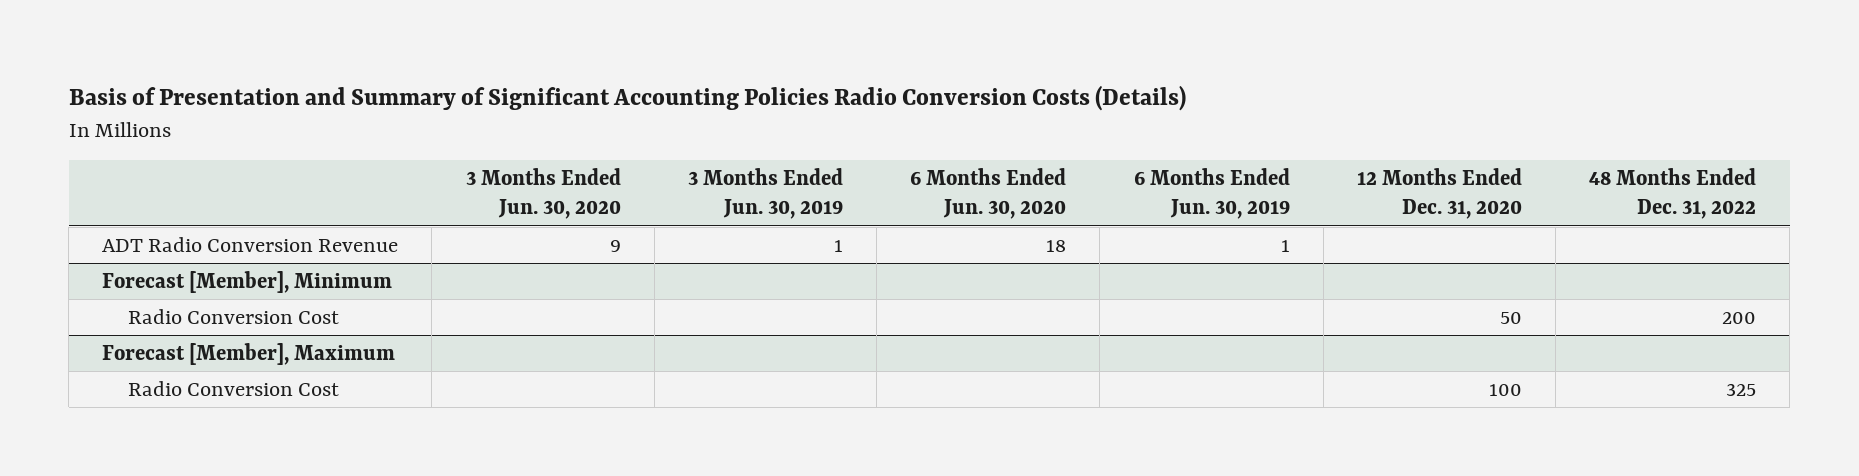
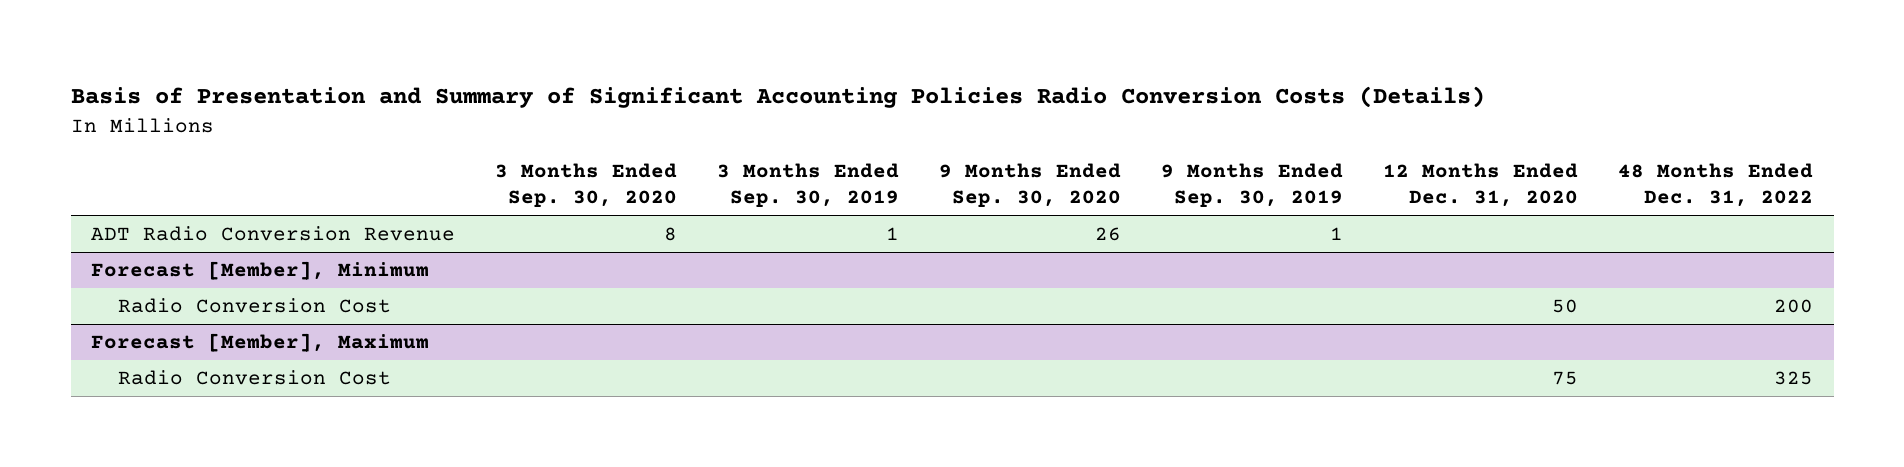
[465,167,621,220] 3 Months Ended Jun. 30, 2020 -> none
[687,167,843,220] 3 Months Ended Jun. 30, 2019 -> none
[910,167,1067,220] 6 Months Ended Jun. 30, 2020 -> none
[1133,167,1290,220] 6 Months Ended Jun. 30, 2019 -> none
none -> [495,163,678,207] 3 Months Ended Sep. 30, 2020
none -> [717,163,900,207] 3 Months Ended Sep. 30, 2019
none -> [939,163,1122,207] 9 Months Ended Sep. 30, 2020
none -> [1161,163,1344,207] 9 Months Ended Sep. 30, 2019
[1488,383,1522,396] 100 -> [1552,371,1579,386] 75

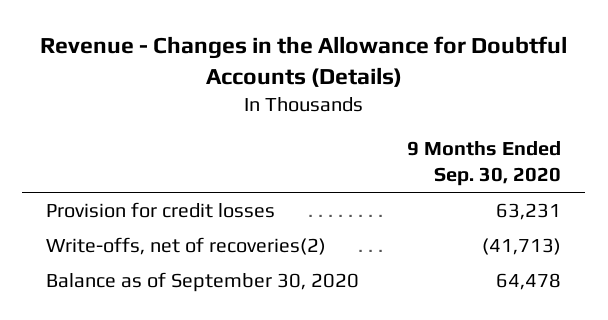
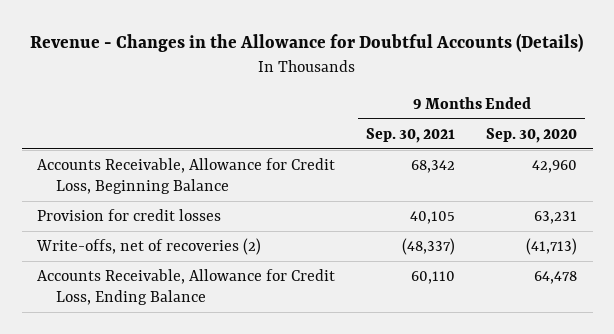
none -> [366,127,456,143] Sep. 30, 2021
none -> [37,157,336,195] Accounts Receivable, Allowance for Credit Loss, Beginning Balance
[46,237,327,256] Write-offs, net of recoveries(2) -> [36,237,262,255] Write-offs, net of recoveries (2)
[46,272,360,293] Balance as of September 30, 2020 -> [37,268,336,306] Accounts Receivable, Allowance for Credit Loss, Ending Balance

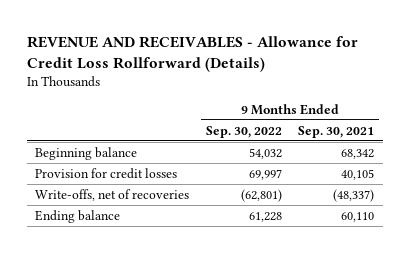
[30,33,584,53] Revenue - Changes in the Allowance for Doubtful Accounts (Details) -> [26,36,358,72] REVENUE AND RECEIVABLES - Allowance for Credit Loss Rollforward (Details)
[486,127,578,143] Sep. 30, 2020 -> none
none -> [205,125,282,138] Sep. 30, 2022
[37,157,336,195] Accounts Receivable, Allowance for Credit Loss, Beginning Balance -> [34,146,137,160] Beginning balance
[36,237,262,255] Write-offs, net of recoveries (2) -> [34,188,189,201] Write-offs, net of recoveries
[37,268,336,306] Accounts Receivable, Allowance for Credit Loss, Ending Balance -> [34,209,120,223] Ending balance

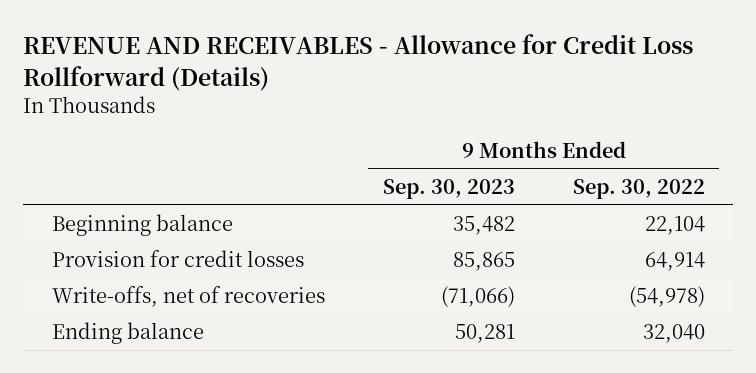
[298,125,375,138] Sep. 30, 2021 -> none
none -> [382,179,515,200] Sep. 30, 2023
[248,147,282,159] 54,032 -> [644,216,705,236] 22,104
[248,168,282,180] 69,997 -> [644,252,705,272] 64,914
[240,188,282,202] (62,801) -> [628,286,705,308] (54,978)
[248,211,282,222] 61,228 -> [642,324,705,344] 32,040

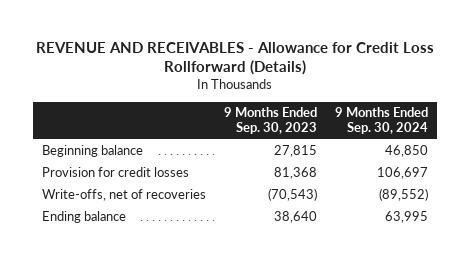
[572,179,705,200] Sep. 30, 2022 -> none
none -> [334,107,428,135] 9 Months Ended Sep. 30, 2024
[452,216,515,236] 35,482 -> [273,145,317,158] 27,815
[452,252,515,272] 85,865 -> [273,167,317,180] 81,368
[440,286,515,308] (71,066) -> [267,188,317,202] (70,543)
[454,324,515,344] 50,281 -> [273,211,317,224] 38,640

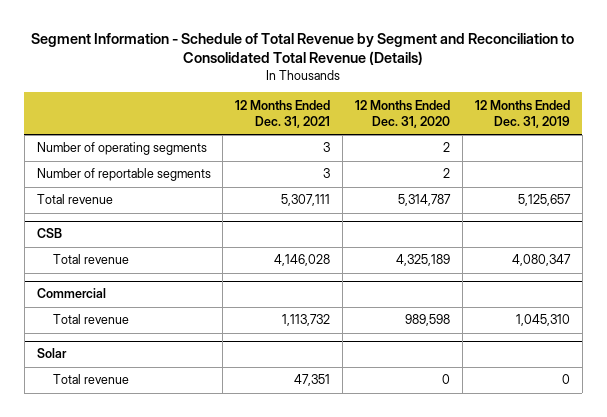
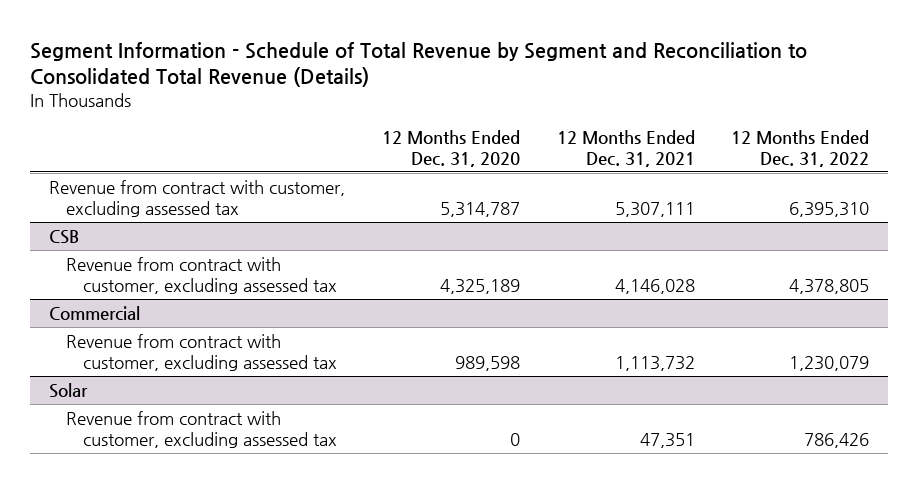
[474,99,570,128] 12 Months Ended Dec. 31, 2019 -> none
none -> [731,129,870,167] 12 Months Ended Dec. 31, 2022
[36,142,207,156] Number of operating segments -> none
[36,168,211,182] Number of reportable segments -> none
[36,194,113,205] Total revenue -> [48,179,345,217] Revenue from contract with customer, excluding assessed tax
[53,254,130,265] Total revenue -> [65,256,337,294] Revenue from contract with customer, excluding assessed tax
[53,314,130,325] Total revenue -> [65,333,337,371] Revenue from contract with customer, excluding assessed tax
[53,374,130,385] Total revenue -> [65,410,337,448] Revenue from contract with customer, excluding assessed tax

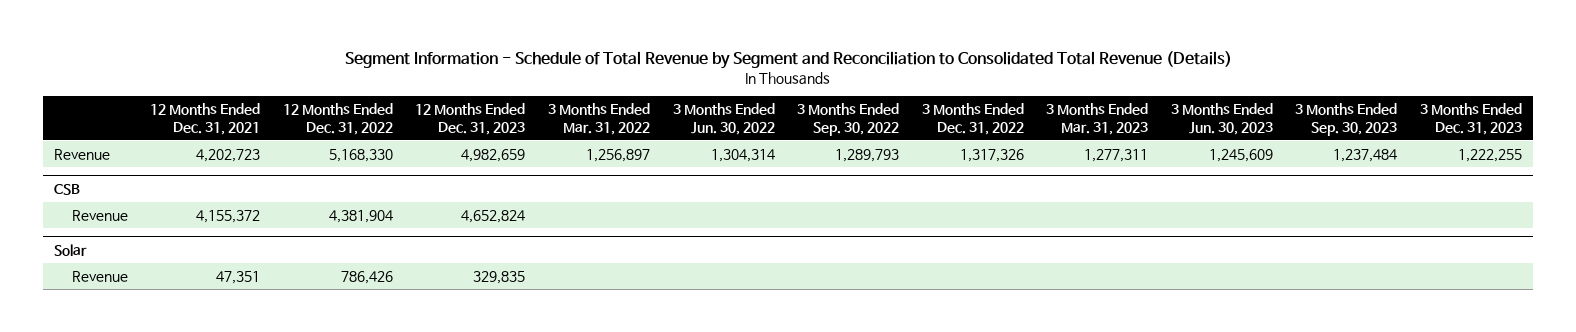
[381,129,520,167] 12 Months Ended Dec. 31, 2020 -> none
none -> [415,103,526,135] 12 Months Ended Dec. 31, 2023
none -> [547,103,650,135] 3 Months Ended Mar. 31, 2022
none -> [672,103,775,135] 3 Months Ended Jun. 30, 2022
none -> [797,103,900,136] 3 Months Ended Sep. 30, 2022
none -> [921,103,1024,135] 3 Months Ended Dec. 31, 2022
none -> [1046,103,1149,135] 3 Months Ended Mar. 31, 2023
none -> [1170,103,1273,135] 3 Months Ended Jun. 30, 2023
none -> [1295,103,1398,136] 3 Months Ended Sep. 30, 2023
none -> [1419,103,1522,135] 3 Months Ended Dec. 31, 2023
[48,179,345,217] Revenue from contract with customer, excluding assessed tax -> none
none -> [54,149,111,161] Revenue
[65,256,337,294] Revenue from contract with customer, excluding assessed tax -> none
[48,305,140,321] Commercial -> none
[65,333,337,371] Revenue from contract with customer, excluding assessed tax -> none
none -> [71,210,128,222] Revenue
[65,410,337,448] Revenue from contract with customer, excluding assessed tax -> [71,271,128,283] Revenue

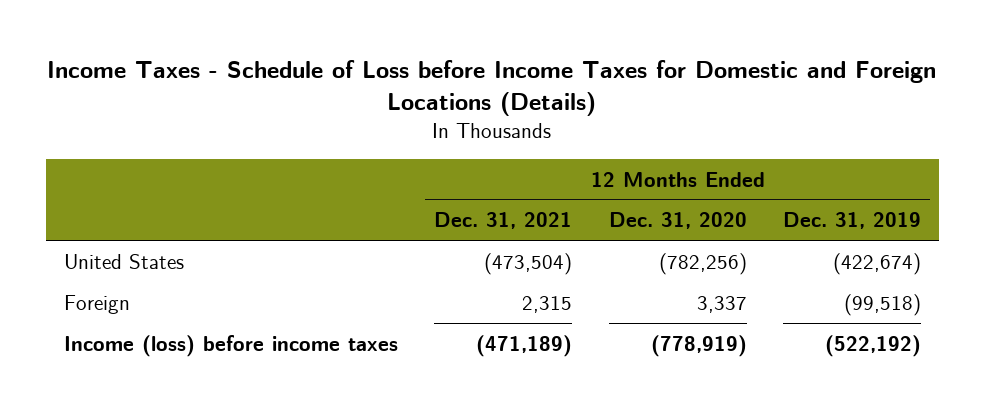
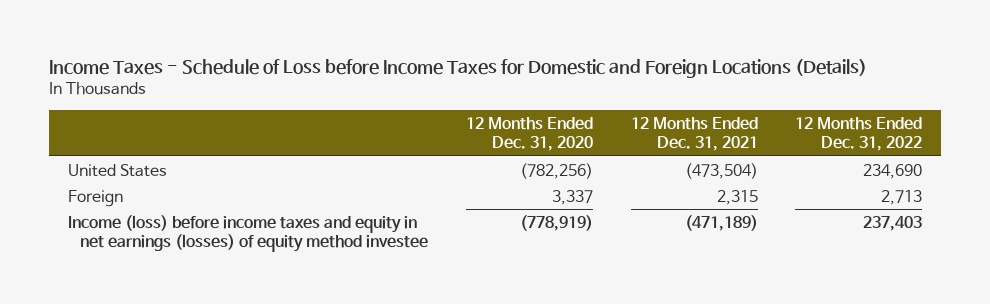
[782,212,921,230] Dec. 31, 2019 -> none
none -> [795,116,923,152] 12 Months Ended Dec. 31, 2022
[63,334,398,357] Income (loss) before income taxes -> [67,214,429,253] Income (loss) before income taxes and equity in net earnings (losses) of equity method investee

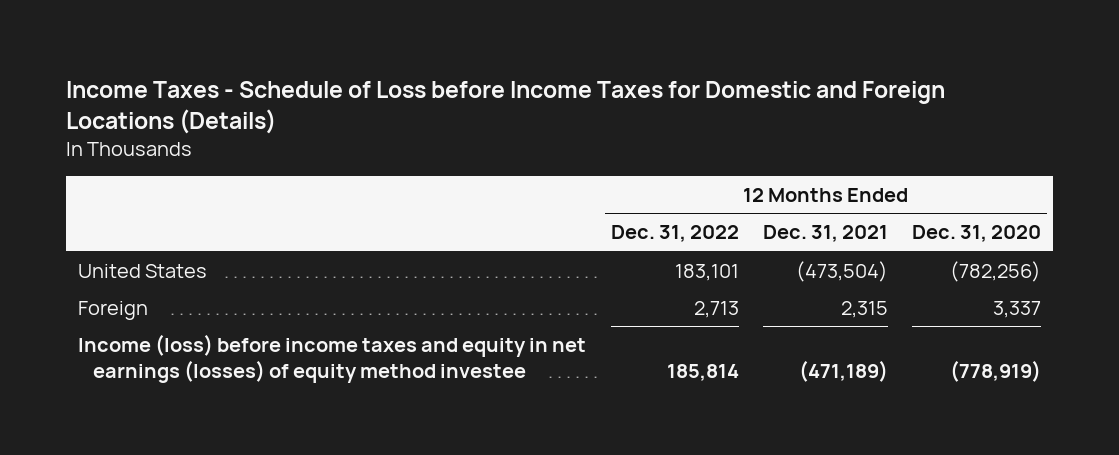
[863,163,923,179] 234,690 -> [674,263,739,281] 183,101
[863,215,923,231] 237,403 -> [666,363,739,381] 185,814

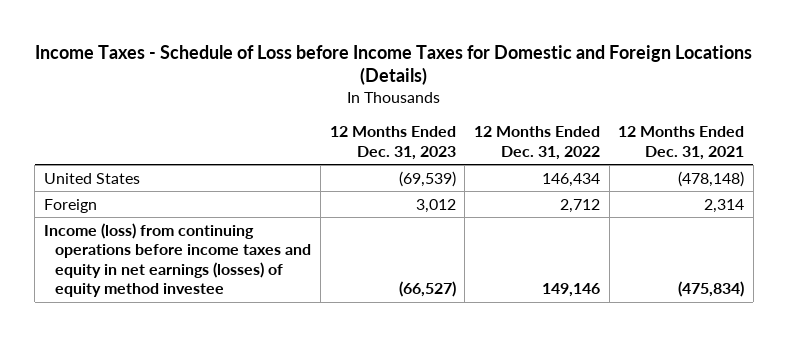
[911,225,1041,243] Dec. 31, 2020 -> none
none -> [329,126,456,160] 12 Months Ended Dec. 31, 2023
[674,263,739,281] 183,101 -> [541,172,600,187] 146,434
[795,260,888,282] (473,504) -> [678,170,745,187] (478,148)
[693,300,739,318] 2,713 -> [559,198,600,213] 2,712
[840,300,888,318] 2,315 -> [704,198,745,213] 2,314
[78,333,587,383] Income (loss) before income taxes and equity in net earnings (losses) of equity method investee -> [44,222,312,298] Income (loss) from continuing operations before income taxes and equity in net earnings (losses) of equity method investee
[666,363,739,381] 185,814 -> [541,283,600,298] 149,146
[798,359,888,382] (471,189) -> [678,281,745,298] (475,834)

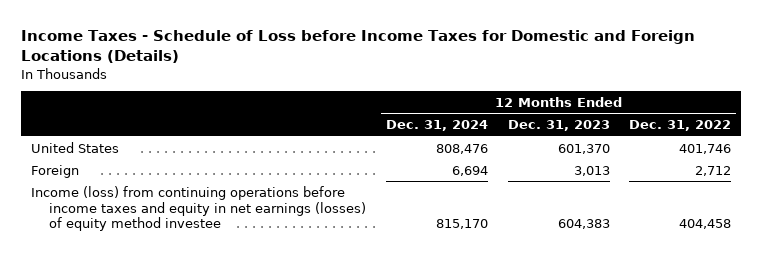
[618,126,745,160] 12 Months Ended Dec. 31, 2021 -> none
none -> [385,120,488,132] Dec. 31, 2024
[398,170,456,187] (69,539) -> [557,143,610,154] 601,370
[541,172,600,187] 146,434 -> [679,143,732,154] 401,746
[415,198,456,213] 3,012 -> [573,165,610,176] 3,013
[398,281,456,298] (66,527) -> [557,219,610,230] 604,383
[541,283,600,298] 149,146 -> [679,219,732,230] 404,458

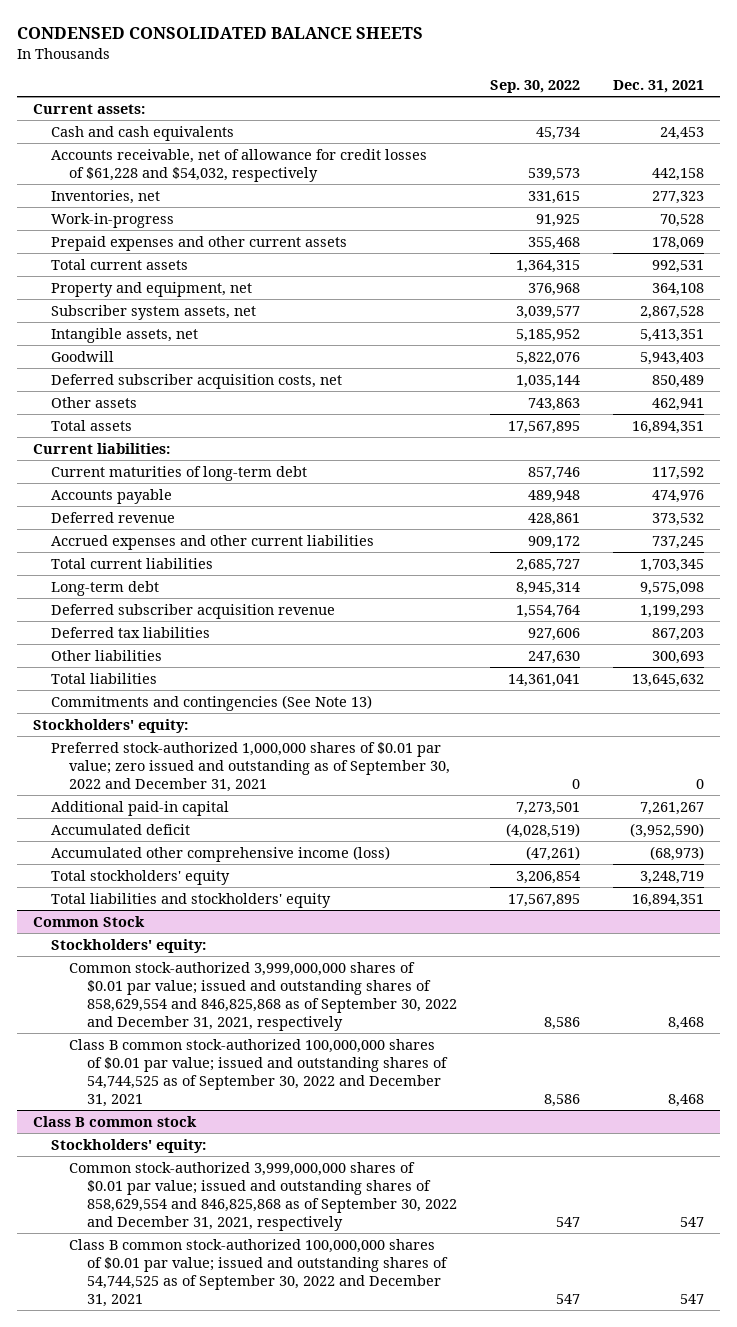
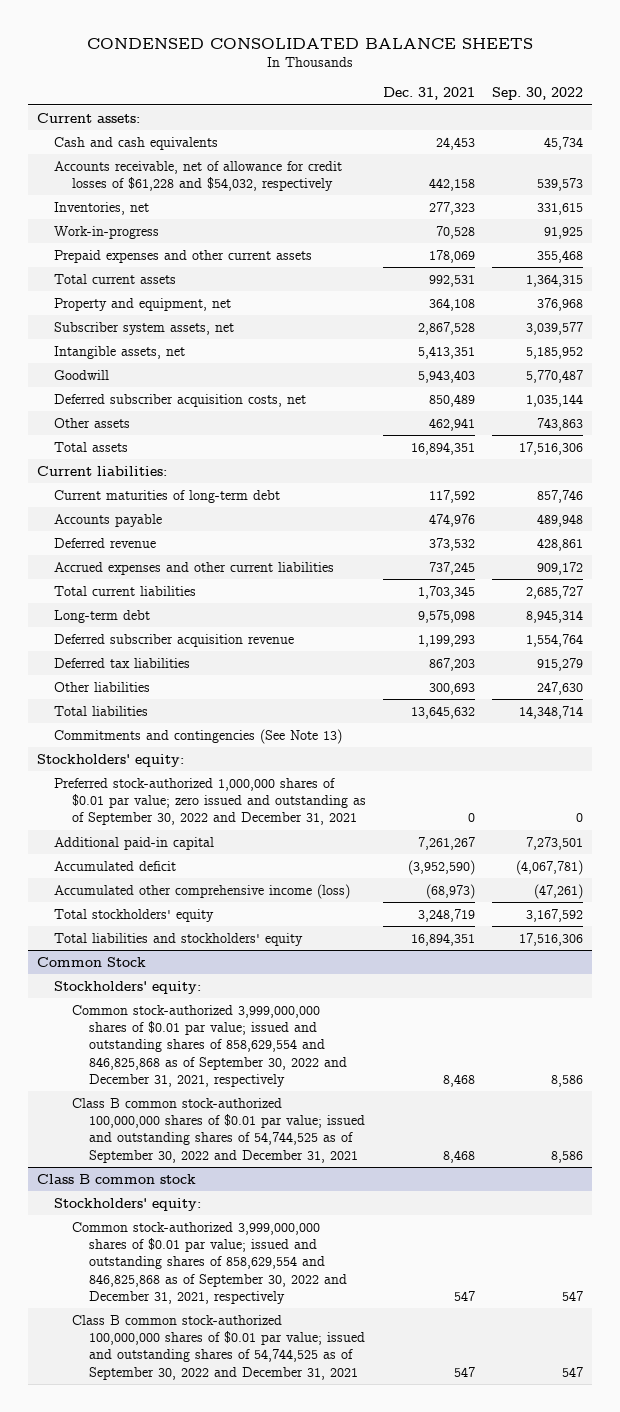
[515,351,580,365] 5,822,076 -> [526,369,584,383] 5,770,487
[507,420,580,434] 17,567,895 -> [519,441,584,455] 17,516,306
[527,627,580,641] 927,606 -> [537,657,584,671] 915,279
[507,673,580,687] 14,361,041 -> [519,705,584,719] 14,348,714
[505,822,580,838] (4,028,519) -> [516,859,584,875] (4,067,781)
[515,870,580,884] 3,206,854 -> [526,908,584,922] 3,167,592
[507,893,580,907] 17,567,895 -> [519,932,584,946] 17,516,306

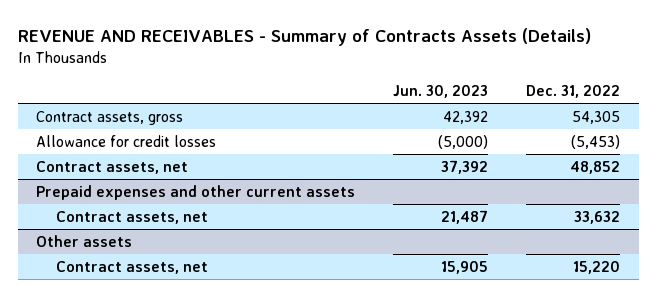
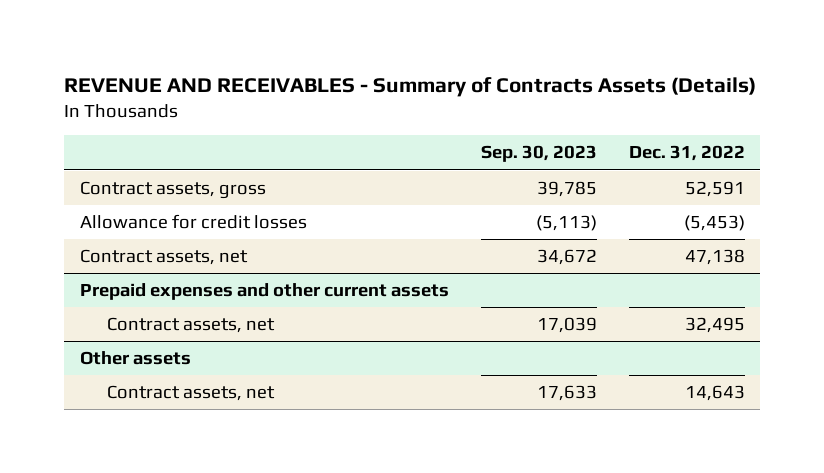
[393,85,489,99] Jun. 30, 2023 -> none
none -> [480,145,597,163] Sep. 30, 2023
[571,110,620,124] 54,305 -> [684,181,745,198] 52,591
[569,160,620,174] 48,852 -> [684,249,745,266] 47,138
[573,210,620,224] 33,632 -> [684,317,745,334] 32,495
[572,260,620,274] 15,220 -> [684,385,745,402] 14,643

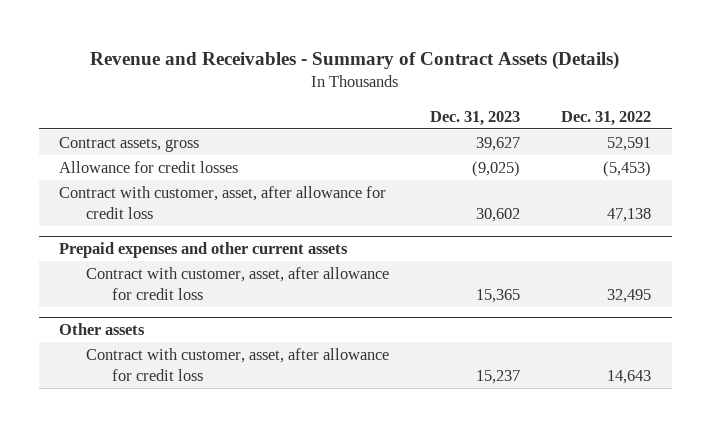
[63,77,756,98] REVENUE AND RECEIVABLES - Summary of Contracts Assets (Details) -> [90,50,620,70] Revenue and Receivables - Summary of Contract Assets (Details)
[480,145,597,163] Sep. 30, 2023 -> none
none -> [430,110,521,126] Dec. 31, 2023
[79,249,248,266] Contract assets, net -> [59,185,387,219] Contract with customer, asset, after allowance for credit loss
[106,317,275,334] Contract assets, net -> [85,266,389,300] Contract with customer, asset, after allowance for credit loss
[106,385,275,402] Contract assets, net -> [85,347,389,381] Contract with customer, asset, after allowance for credit loss

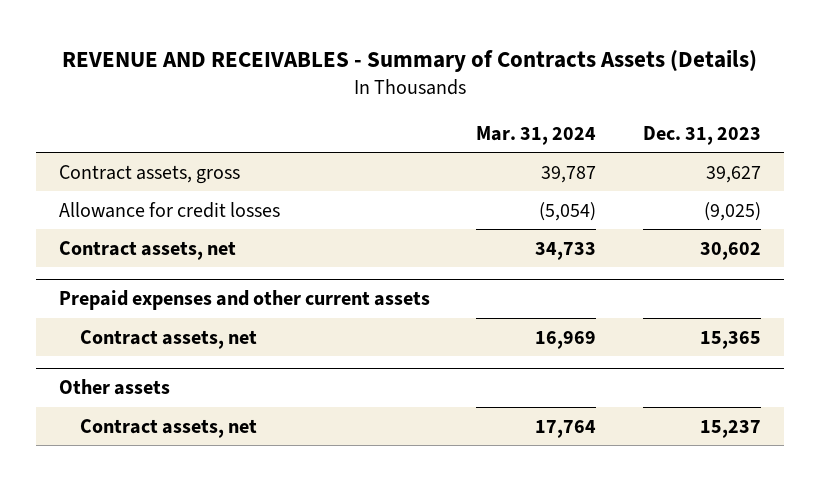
[90,50,620,70] Revenue and Receivables - Summary of Contract Assets (Details) -> [61,49,757,72] REVENUE AND RECEIVABLES - Summary of Contracts Assets (Details)
[561,110,652,126] Dec. 31, 2022 -> none
none -> [476,125,597,145] Mar. 31, 2024
[59,185,387,219] Contract with customer, asset, after allowance for credit loss -> [58,240,236,260] Contract assets, net
[85,266,389,300] Contract with customer, asset, after allowance for credit loss -> [80,329,258,349] Contract assets, net
[85,347,389,381] Contract with customer, asset, after allowance for credit loss -> [80,418,258,438] Contract assets, net

